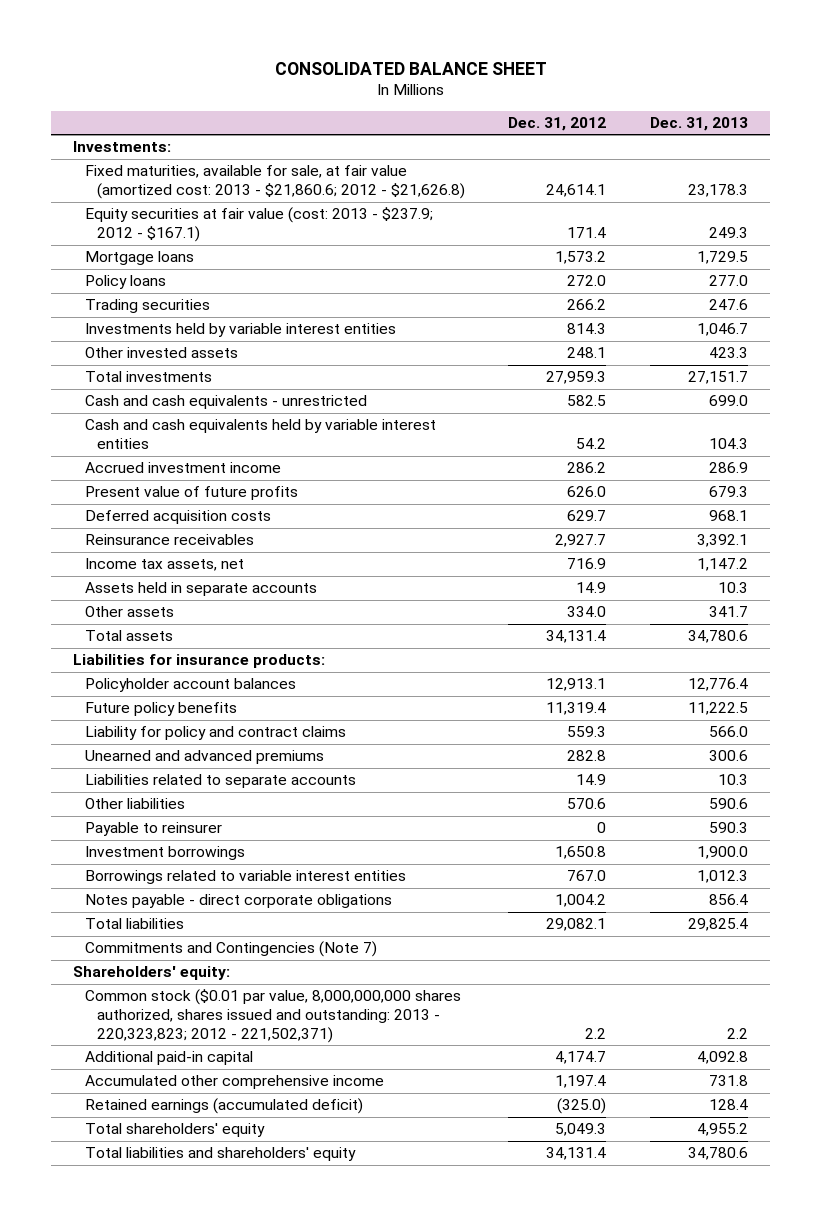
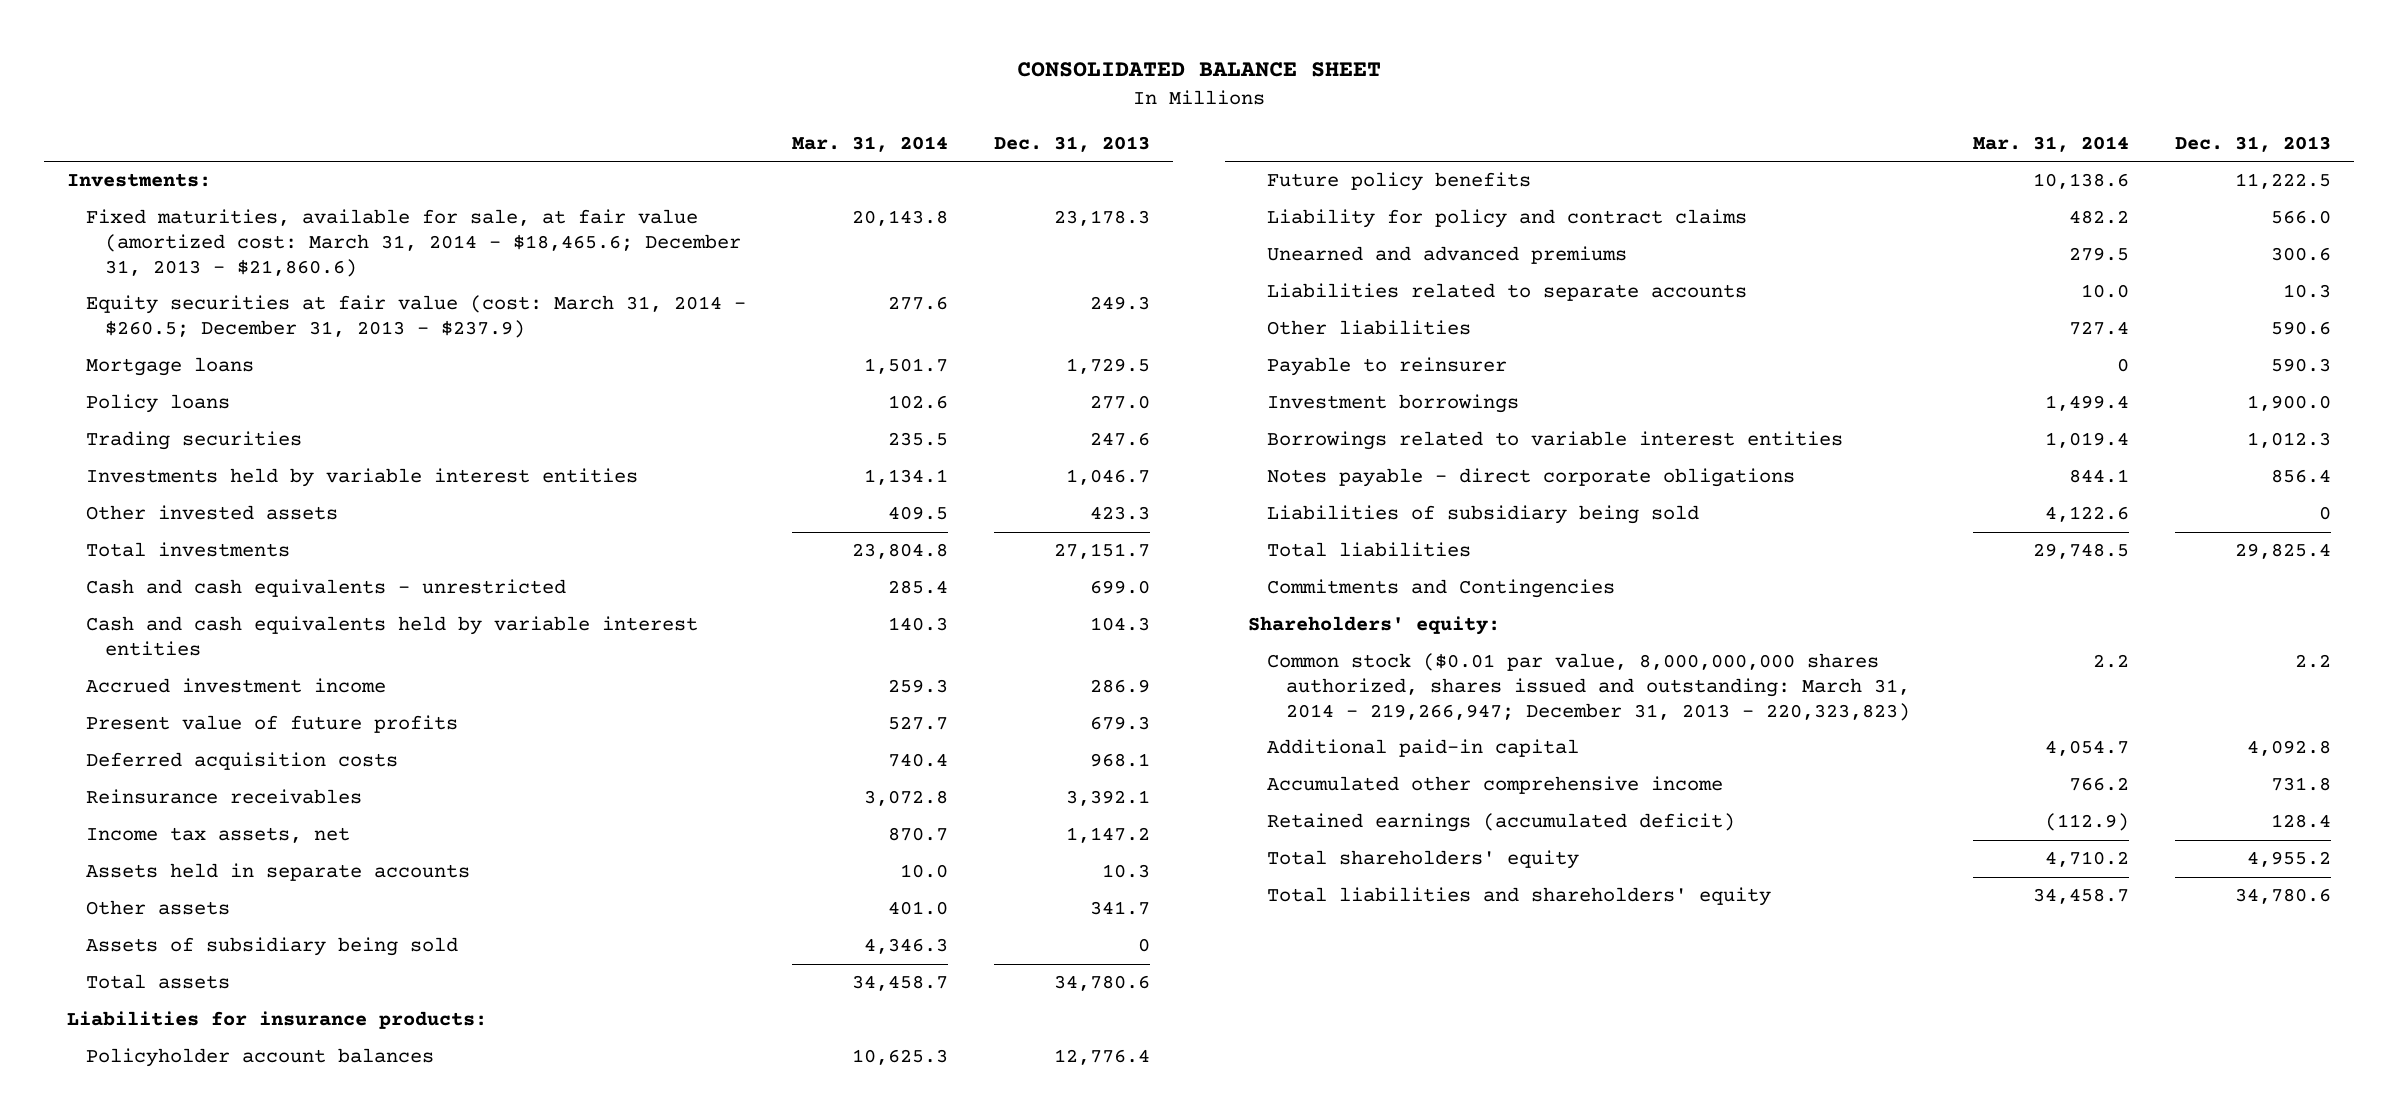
[508,116,607,131] Dec. 31, 2012 -> none
none -> [791,135,948,152] Mar. 31, 2014
[84,165,465,200] Fixed maturities, available for sale, at fair value (amortized cost: 2013 - $21,860.6; 2012 - $21,626.8) -> [85,209,741,277] Fixed maturities, available for sale, at fair value (amortized cost: March 31, 2014 - $18,465.6; December 31, 2013 - $21,860.6)
[84,207,433,243] Equity securities at fair value (cost: 2013 - $237.9; 2012 - $167.1) -> [85,295,746,339] Equity securities at fair value (cost: March 31, 2014 - $260.5; December 31, 2013 - $237.9)
none -> [85,937,458,957] Assets of subsidiary being sold
none -> [1266,505,1699,525] Liabilities of subsidiary being sold
[84,941,377,958] Commitments and Contingencies (Note 7) -> [1266,579,1615,599] Commitments and Contingencies
[84,989,461,1043] Common stock ($0.01 par value, 8,000,000,000 shares authorized, shares issued and outstanding: 2013 - 220,323,823; 2012 - 221,502,371) -> [1266,653,1910,721] Common stock ($0.01 par value, 8,000,000,000 shares authorized, shares issued and outstanding: March 31, 2014 - 219,266,947; December 31, 2013 - 220,323,823)

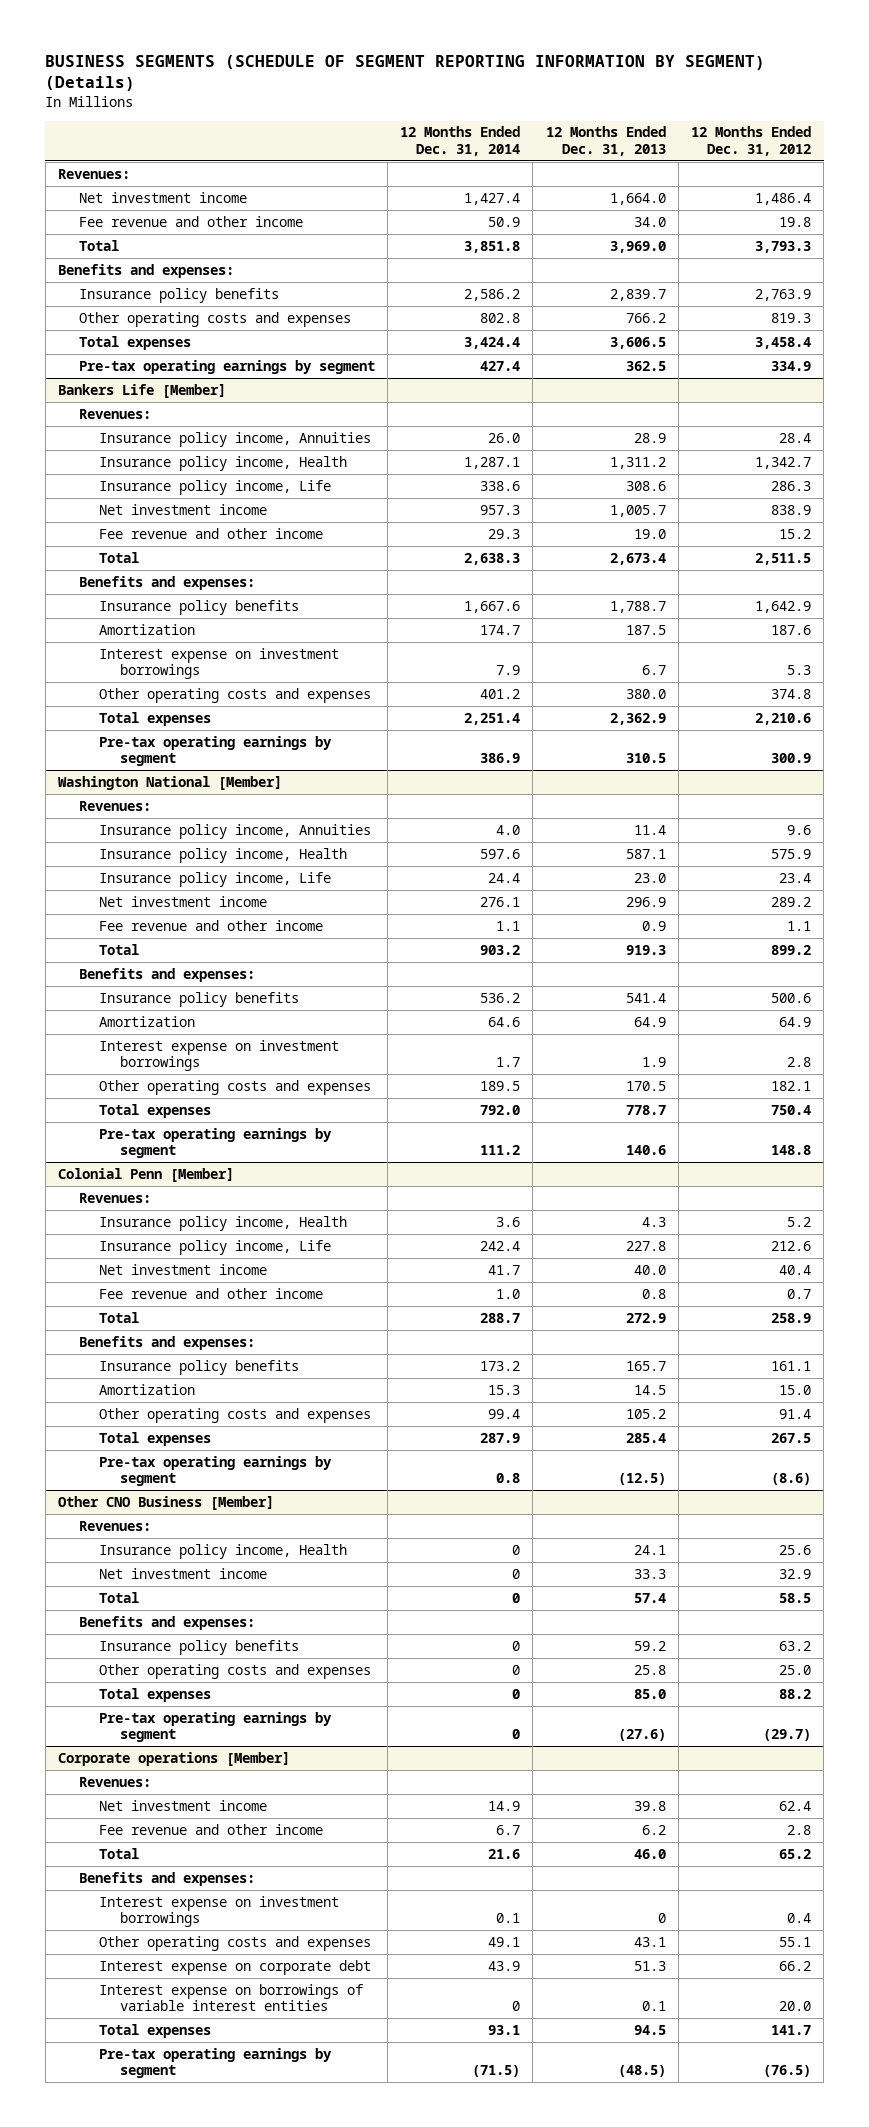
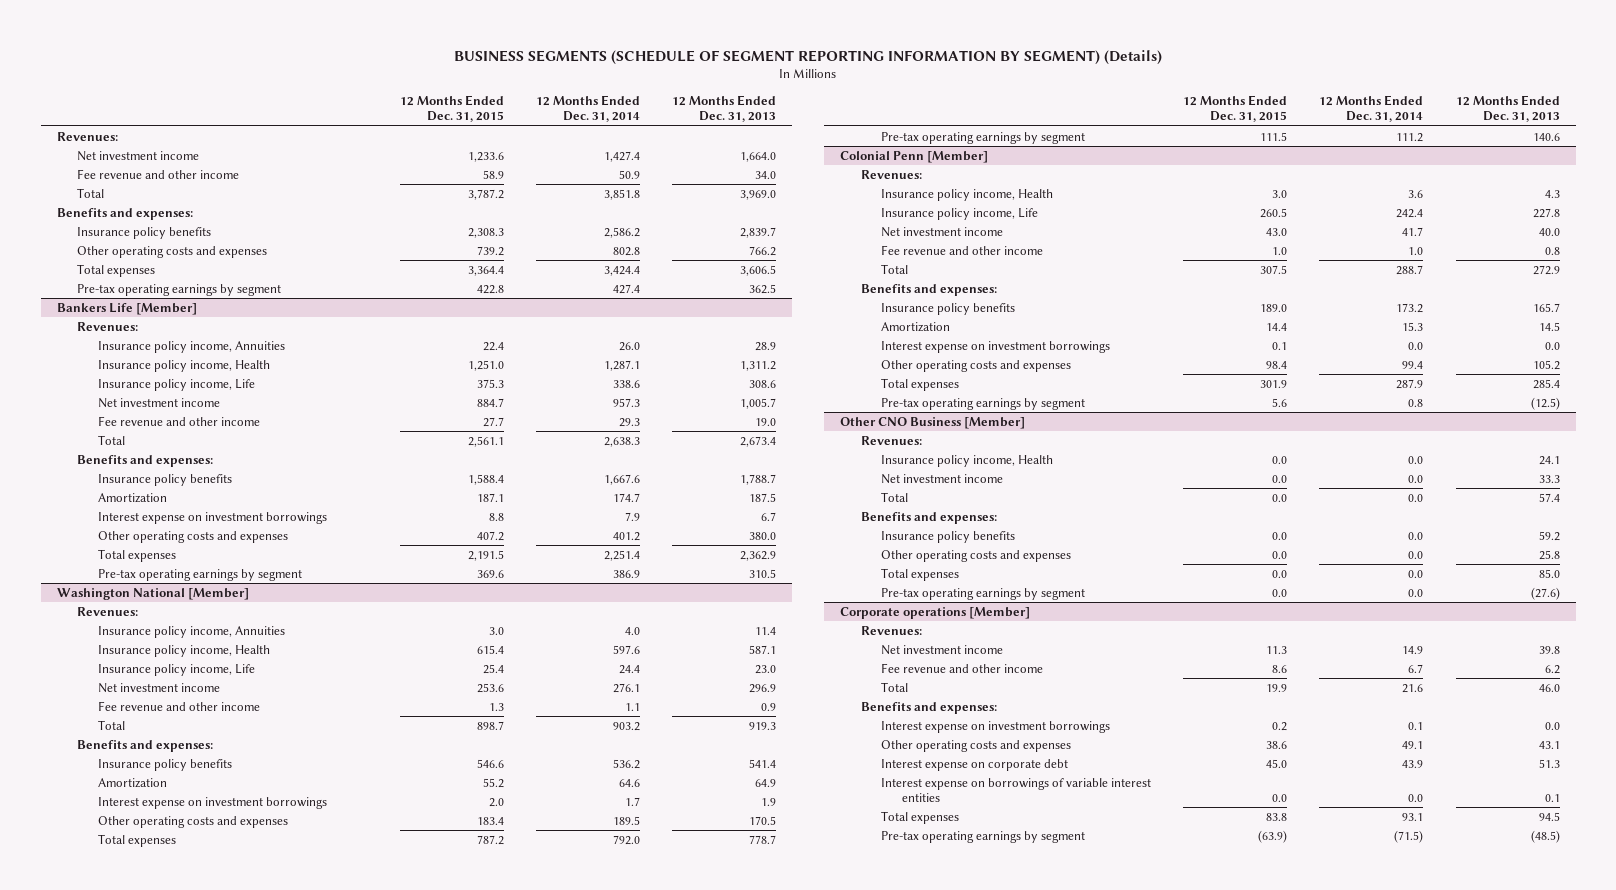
[691,126,812,157] 12 Months Ended Dec. 31, 2012 -> none
none -> [399,95,504,123] 12 Months Ended Dec. 31, 2015
none -> [881,340,1111,353] Interest expense on investment borrowings
[512,1544,521,1555] 0 -> [1408,455,1424,464] 0.0
[512,1568,521,1579] 0 -> [1408,474,1424,483] 0.0
[512,1592,521,1603] 0 -> [1408,493,1424,502] 0.0
[512,1640,521,1651] 0 -> [1408,531,1424,540] 0.0
[512,1664,521,1675] 0 -> [1408,550,1424,559] 0.0
[512,1688,521,1699] 0 -> [1408,569,1424,578] 0.0
[512,1729,521,1740] 0 -> [1408,588,1424,597] 0.0
[657,1913,666,1924] 0 -> [1544,721,1560,730] 0.0
[512,2001,521,2012] 0 -> [1408,793,1424,802] 0.0

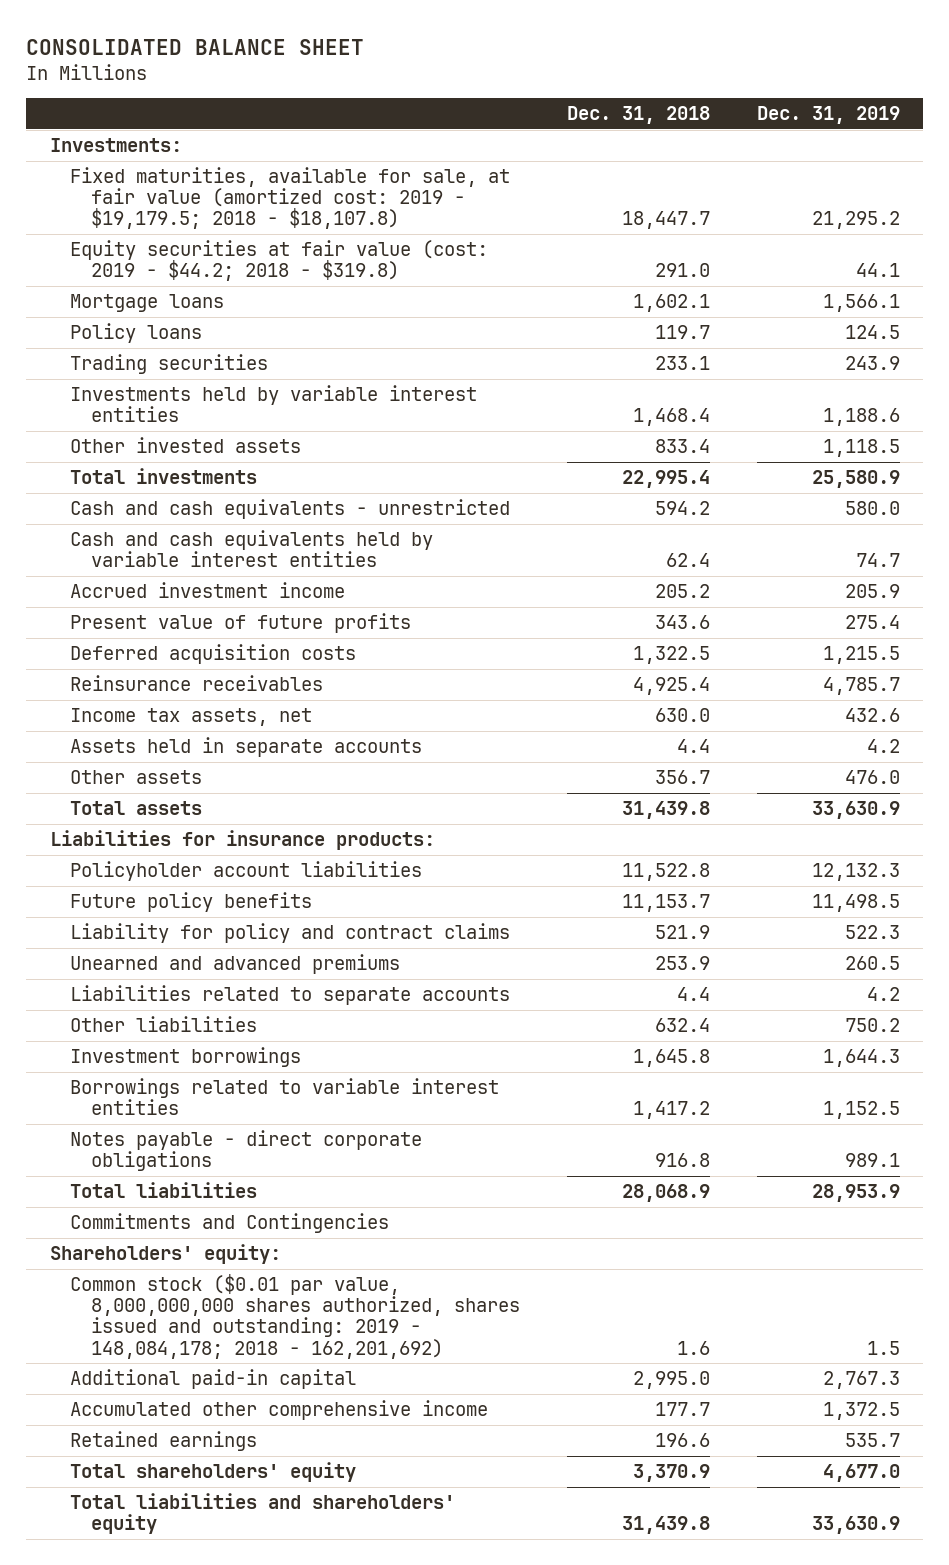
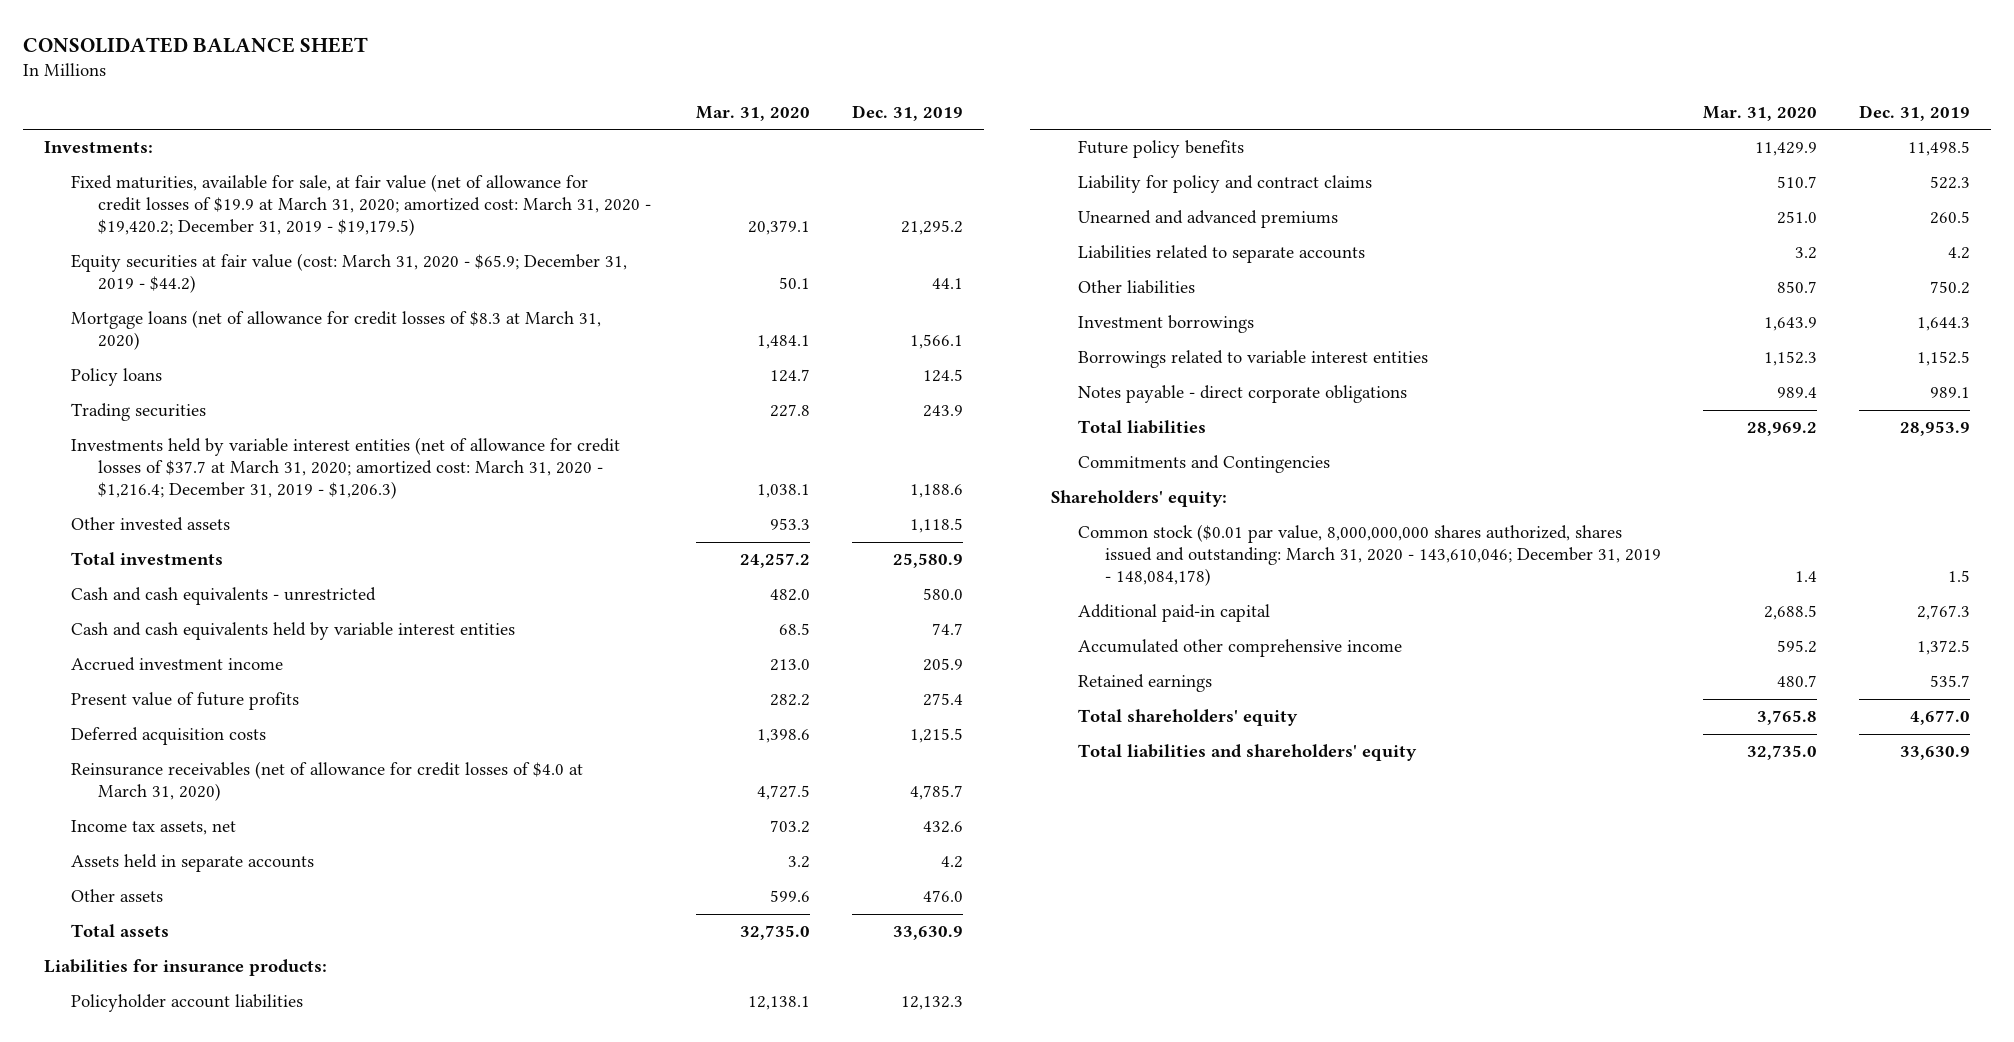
[566,105,710,124] Dec. 31, 2018 -> none
none -> [696,105,811,121] Mar. 31, 2020
[70,166,511,230] Fixed maturities, available for sale, at fair value (amortized cost: 2019 - $19,179.5; 2018 - $18,107.8) -> [71,174,652,237] Fixed maturities, available for sale, at fair value (net of allowance for credit losses of $19.9 at March 31, 2020; amortized cost: March 31, 2020 - $19,420.2; December 31, 2019 - $19,179.5)
[70,239,489,282] Equity securities at fair value (cost: 2019 - $44.2; 2018 - $319.8) -> [71,253,628,294] Equity securities at fair value (cost: March 31, 2020 - $65.9; December 31, 2019 - $44.2)
[70,293,225,312] Mortgage loans -> [71,310,602,351] Mortgage loans (net of allowance for credit losses of $8.3 at March 31, 2020)
[70,384,478,423] Investments held by variable interest entities -> [71,437,621,500] Investments held by variable interest entities (net of allowance for credit losses of $37.7 at March 31, 2020; amortized cost: March 31, 2020 - $1,216.4; December 31, 2019 - $1,206.3)
[70,674,324,691] Reinsurance receivables -> [71,761,584,802] Reinsurance receivables (net of allowance for credit losses of $4.0 at March 31, 2020)
[70,1273,520,1359] Common stock ($0.01 par value, 8,000,000,000 shares authorized, shares issued and outstanding: 2019 - 148,084,178; 2018 - 162,201,692) -> [1077,524,1661,587] Common stock ($0.01 par value, 8,000,000,000 shares authorized, shares issued and outstanding: March 31, 2020 - 143,610,046; December 31, 2019 - 148,084,178)

